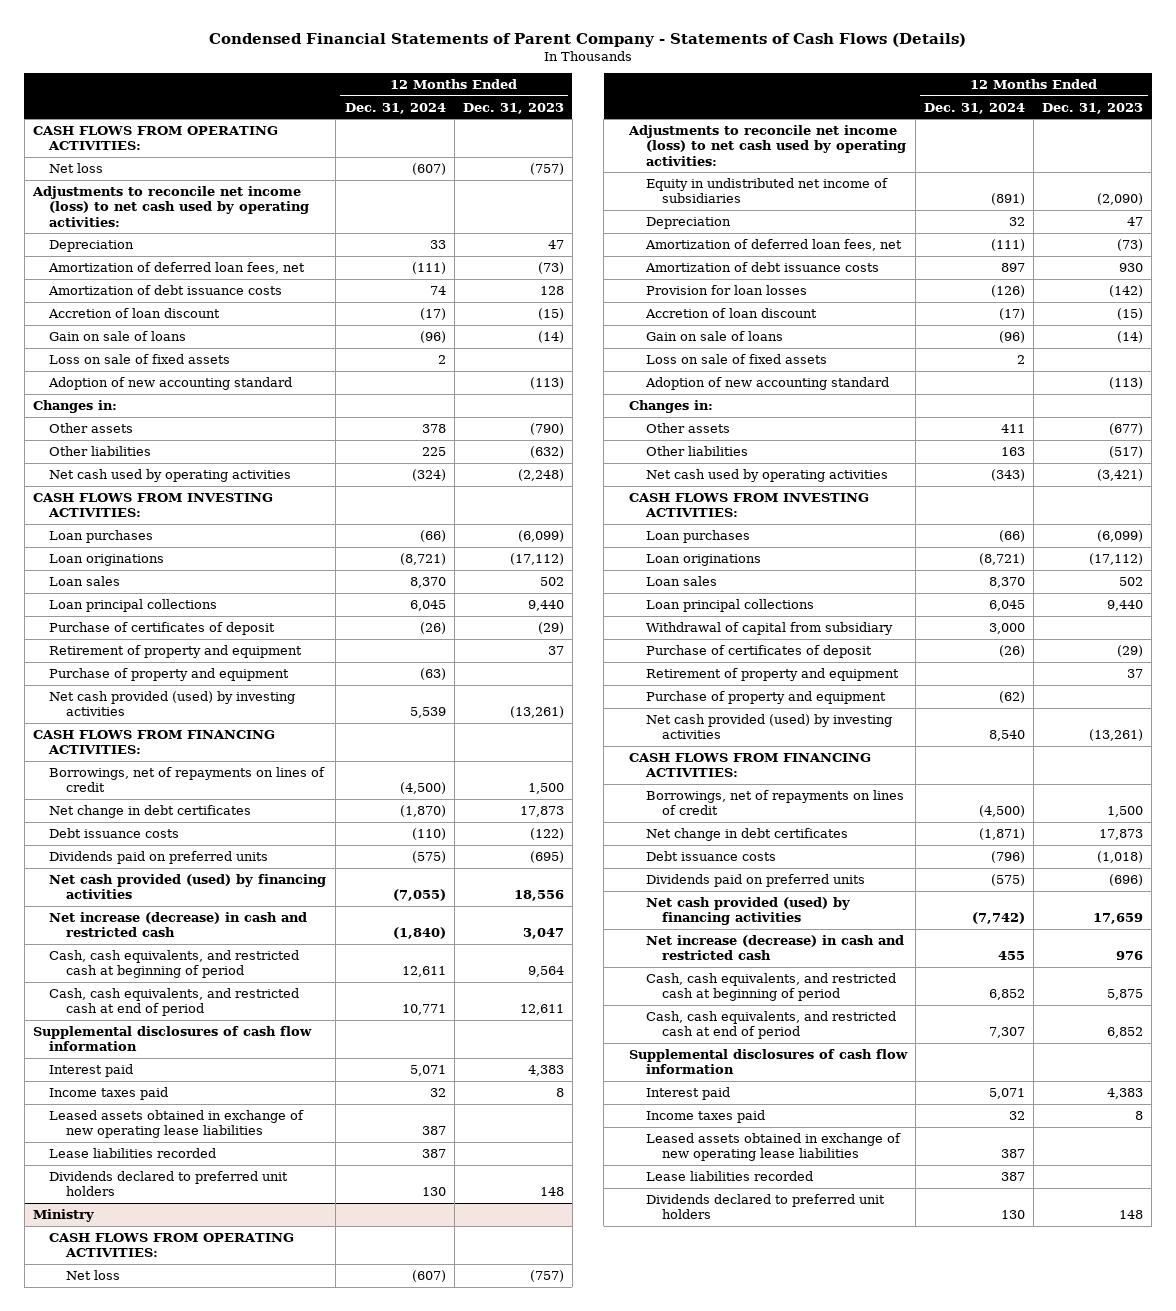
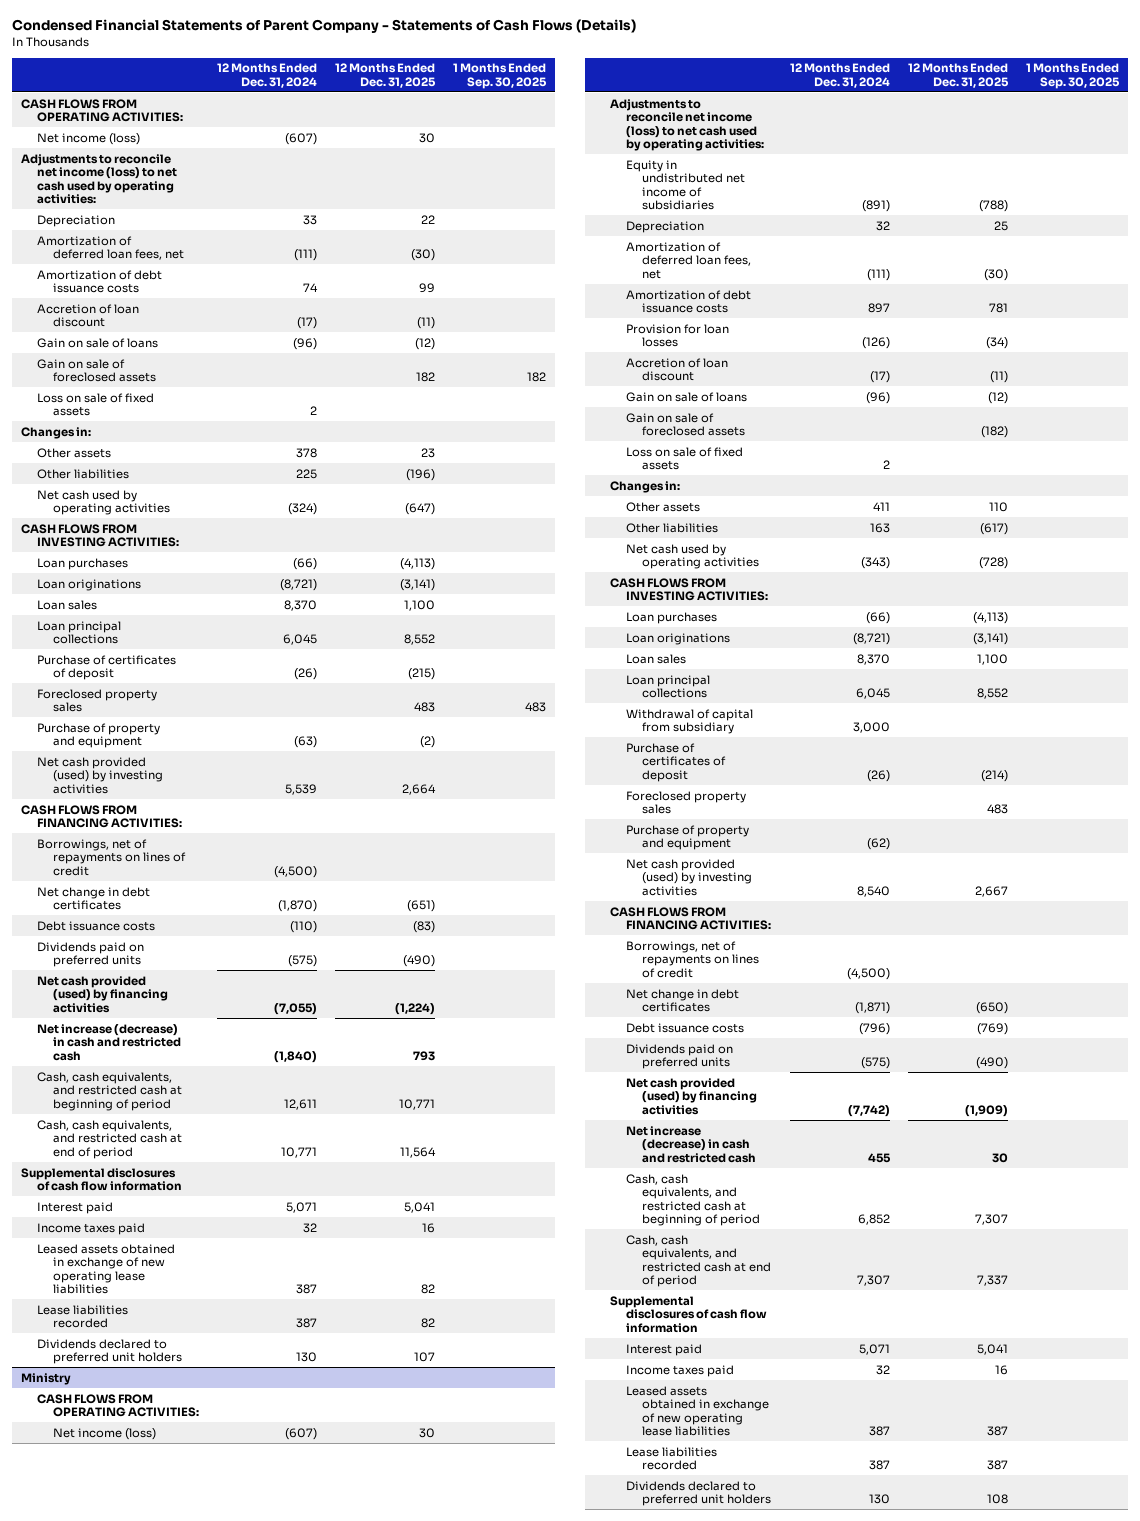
[462,102,564,114] Dec. 31, 2023 -> none
none -> [335,63,437,88] 12 Months Ended Dec. 31, 2025
none -> [453,63,548,89] 1 Months Ended Sep. 30, 2025
[49,162,104,173] Net loss -> [37,132,141,145] Net income (loss)
none -> [37,358,157,383] Gain on sale of foreclosed assets
[48,376,293,390] Adoption of new accounting standard -> none
[49,644,303,658] Retirement of property and equipment -> none
none -> [37,688,158,713] Foreclosed property sales
[66,1269,121,1280] Net loss -> [53,1427,157,1440] Net income (loss)
none -> [625,412,745,437] Gain on sale of foreclosed assets
[644,376,889,390] Adoption of new accounting standard -> none
[645,667,899,681] Retirement of property and equipment -> none
none -> [625,790,746,815] Foreclosed property sales

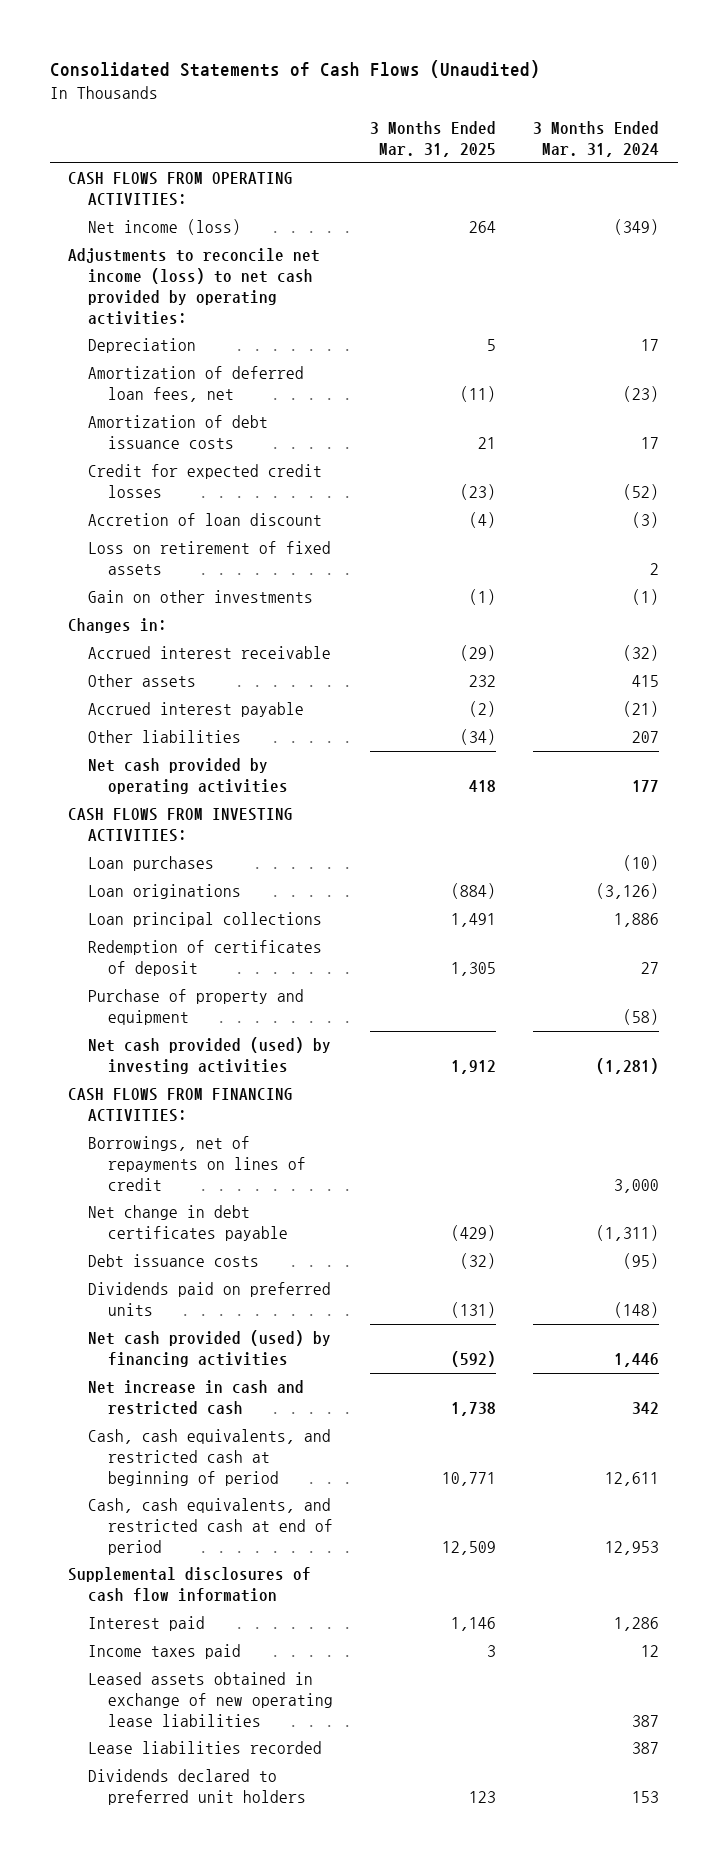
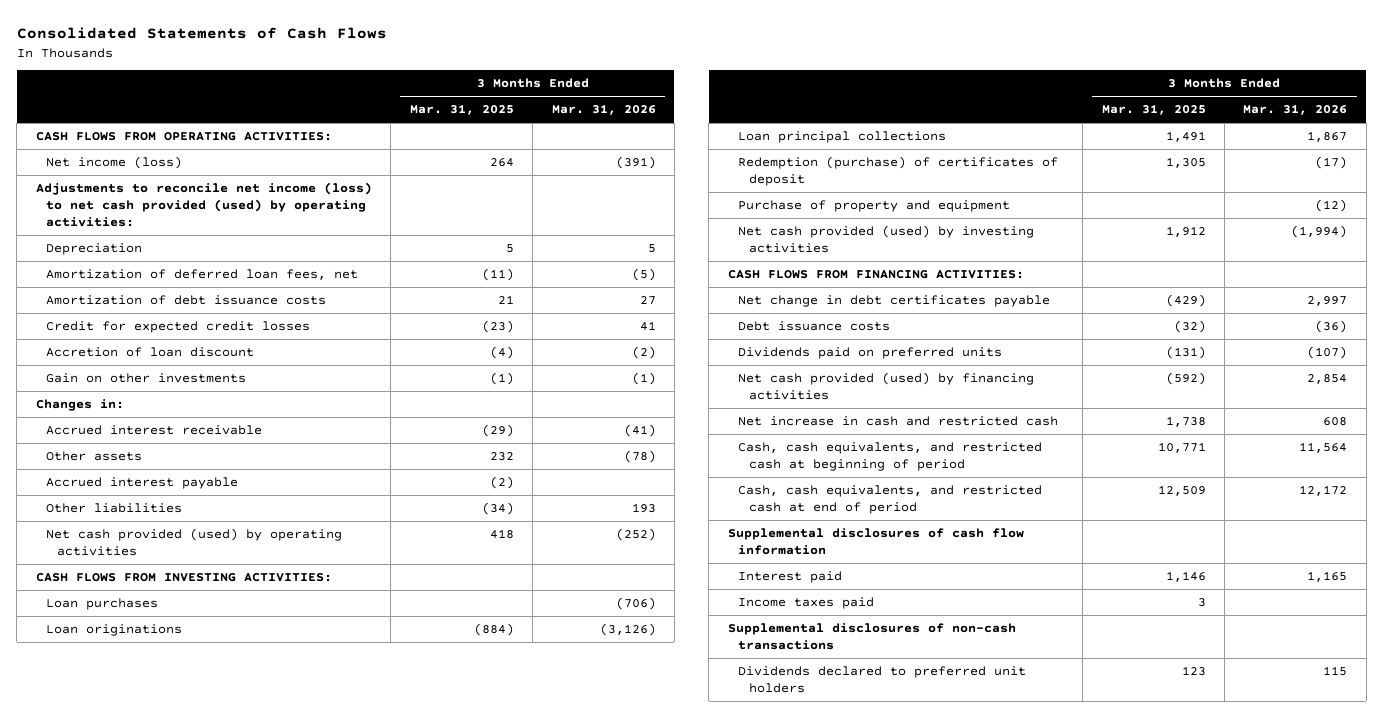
[49,60,540,79] Consolidated Statements of Cash Flows (Unaudited) -> [16,27,387,40] Consolidated Statements of Cash Flows
[533,121,660,157] 3 Months Ended Mar. 31, 2024 -> none
none -> [551,104,656,116] Mar. 31, 2026
[68,248,321,325] Adjustments to reconcile net income (loss) to net cash provided by operating activities: -> [35,181,372,228] Adjustments to reconcile net income (loss) to net cash provided (used) by operating activities:
[88,541,332,575] Loss on retirement of fixed assets -> none
[88,758,289,794] Net cash provided by operating activities -> [46,527,343,557] Net cash provided (used) by operating activities
[88,940,323,976] Redemption of certificates of deposit -> [738,155,1059,187] Redemption (purchase) of certificates of deposit
[88,1136,307,1191] Borrowings, net of repayments on lines of credit -> none
[88,1672,334,1727] Leased assets obtained in exchange of new operating lease liabilities -> none
[88,1741,323,1755] Lease liabilities recorded -> none
none -> [727,622,1016,651] Supplemental disclosures of non-cash transactions

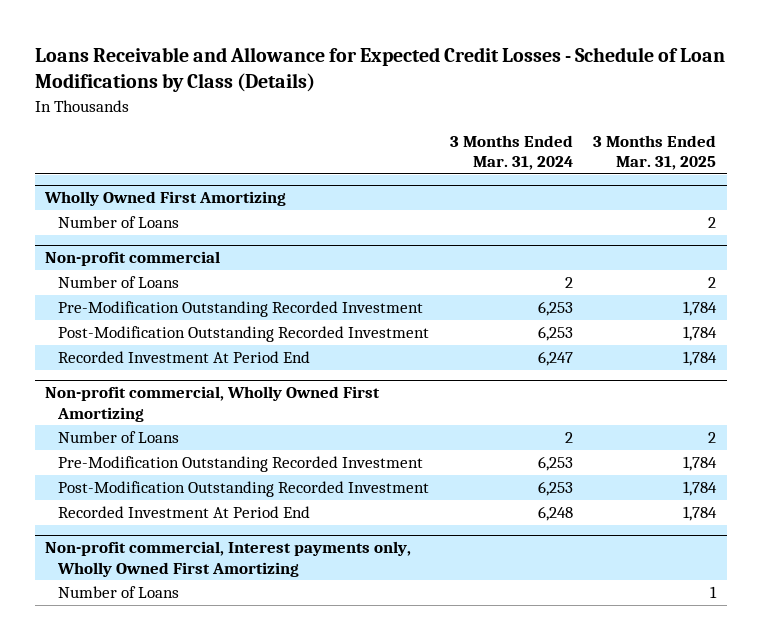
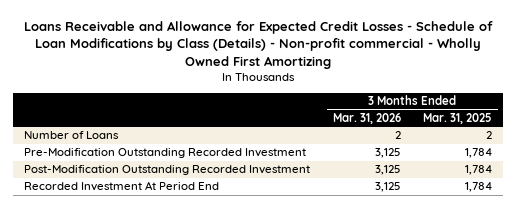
[34,46,725,93] Loans Receivable and Allowance for Expected Credit Losses - Schedule of Loan Modifications by Class (Details) -> [24,20,494,70] Loans Receivable and Allowance for Expected Credit Losses - Schedule of Loan Modifications by Class (Details) - Non-profit commercial - Wholly Owned First Amortizing
[449,135,573,171] 3 Months Ended Mar. 31, 2024 -> none
none -> [332,112,401,124] Mar. 31, 2026
[44,191,287,207] Wholly Owned First Amortizing -> none
[45,251,221,267] Non-profit commercial -> none
[58,276,180,289] Number of Loans -> none
[45,386,381,422] Non-profit commercial, Wholly Owned First Amortizing -> none
[58,431,180,444] Number of Loans -> none
[58,456,424,473] Pre-Modification Outstanding Recorded Investment -> none
[58,481,430,498] Post-Modification Outstanding Recorded Investment -> none
[58,506,311,519] Recorded Investment At Period End -> none
[45,541,412,577] Non-profit commercial, Interest payments only, Wholly Owned First Amortizing -> none
[58,586,180,599] Number of Loans -> none

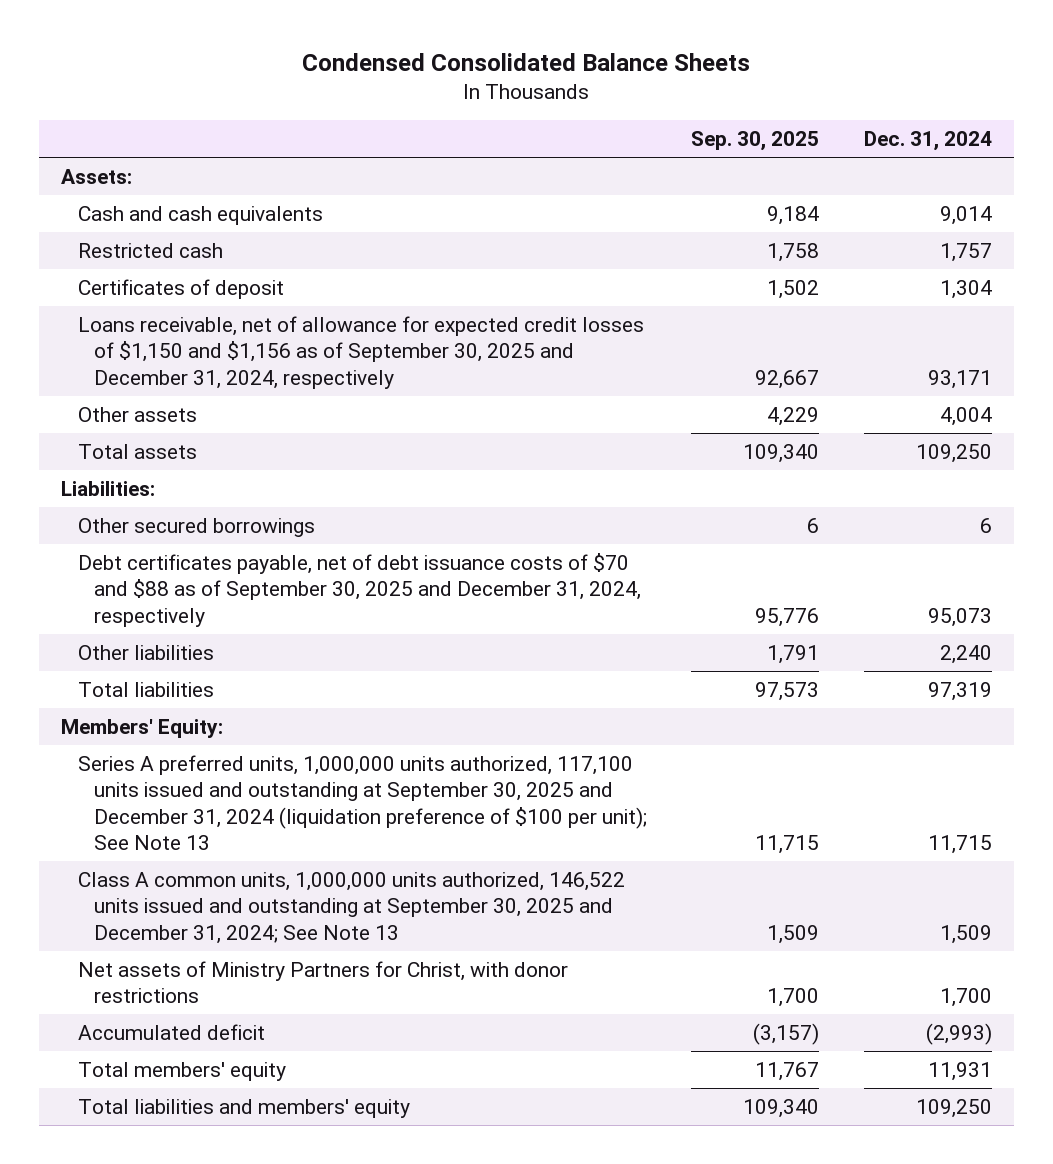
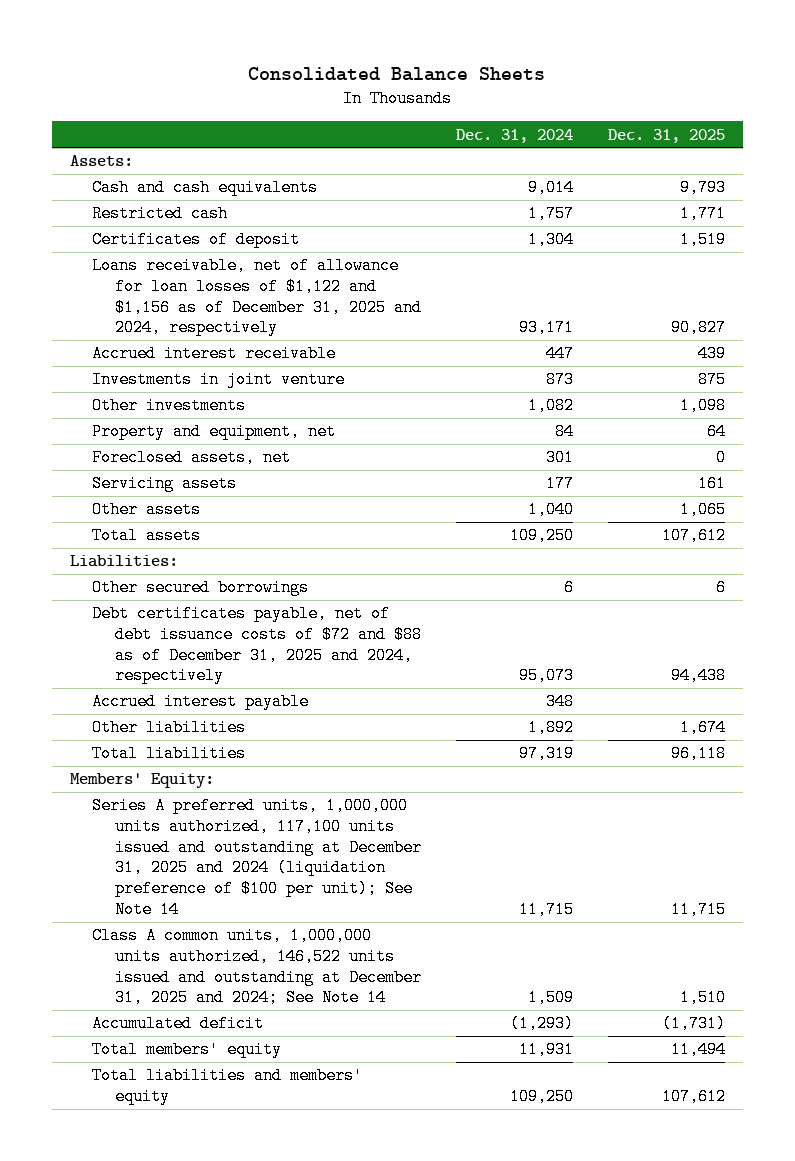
[302,53,751,72] Condensed Consolidated Balance Sheets -> [248,66,546,81] Consolidated Balance Sheets
[691,131,820,152] Sep. 30, 2025 -> none
none -> [608,128,726,143] Dec. 31, 2025
[77,315,644,389] Loans receivable, net of allowance for expected credit losses of $1,150 and $1,156 as of September 30, 2025 and December 31, 2024, respectively -> [92,257,422,337] Loans receivable, net of allowance for loan losses of $1,122 and $1,156 as of December 31, 2025 and 2024, respectively
none -> [92,345,337,363] Accrued interest receivable
none -> [92,371,346,389] Investments in joint venture
none -> [92,397,247,415] Other investments
none -> [92,423,337,441] Property and equipment, net
none -> [92,449,292,467] Foreclosed assets, net
none -> [92,475,238,493] Servicing assets
[939,406,992,426] 4,004 -> [527,501,574,519] 1,040
[77,552,642,627] Debt certificates payable, net of debt issuance costs of $70 and $88 as of September 30, 2025 and December 31, 2024, respectively -> [92,605,422,685] Debt certificates payable, net of debt issuance costs of $72 and $88 as of December 31, 2025 and 2024, respectively
none -> [92,693,310,711] Accrued interest payable
[939,644,992,664] 2,240 -> [527,719,574,737] 1,892
[77,960,568,1004] Net assets of Ministry Partners for Christ, with donor restrictions -> none
[77,754,648,850] Series A preferred units, 1,000,000 units authorized, 117,100 units issued and outstanding at September 30, 2025 and December 31, 2024 (liquidation preference of $100 per unit); See Note 13 -> [92,797,422,918] Series A preferred units, 1,000,000 units authorized, 117,100 units issued and outstanding at December 31, 2025 and 2024 (liquidation preference of $100 per unit); See Note 14
[77,871,625,944] Class A common units, 1,000,000 units authorized, 146,522 units issued and outstanding at September 30, 2025 and December 31, 2024; See Note 13 -> [92,927,422,1007] Class A common units, 1,000,000 units authorized, 146,522 units issued and outstanding at December 31, 2025 and 2024; See Note 14
[925,1022,992,1045] (2,993) -> [509,1015,574,1033] (1,293)

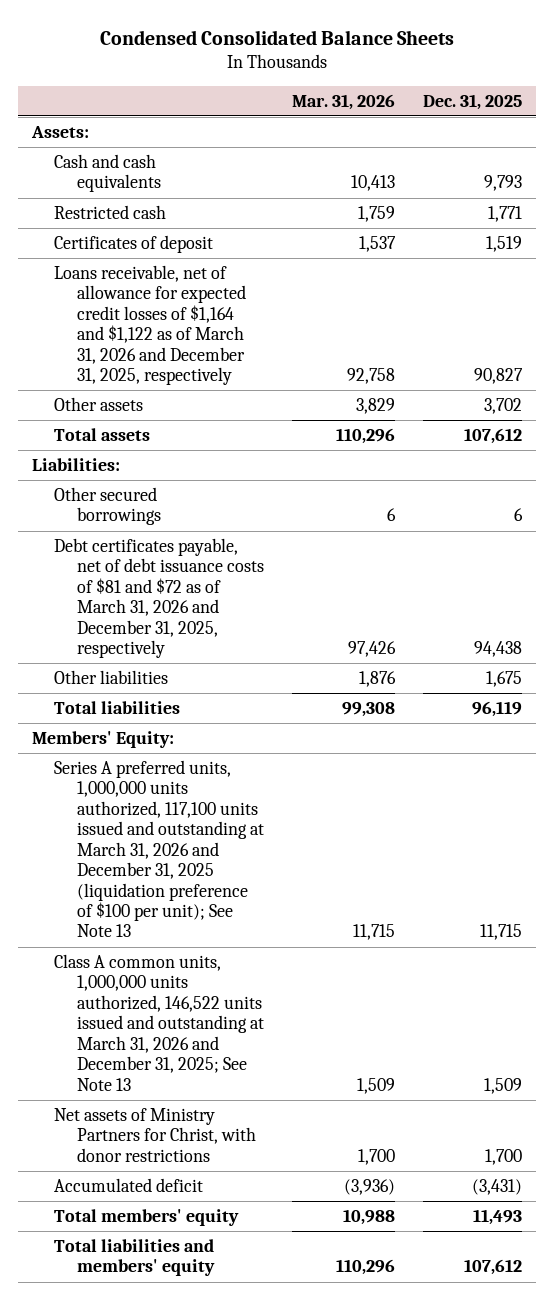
[248,66,546,81] Consolidated Balance Sheets -> [100,29,455,45] Condensed Consolidated Balance Sheets
[455,128,573,143] Dec. 31, 2024 -> none
none -> [291,93,395,110] Mar. 31, 2026
[92,345,337,363] Accrued interest receivable -> none
[92,371,346,389] Investments in joint venture -> none
[92,397,247,415] Other investments -> none
[92,423,337,441] Property and equipment, net -> none
[92,449,292,467] Foreclosed assets, net -> none
[92,475,238,493] Servicing assets -> none
[92,257,422,337] Loans receivable, net of allowance for loan losses of $1,122 and $1,156 as of December 31, 2025 and 2024, respectively -> [54,264,246,386] Loans receivable, net of allowance for expected credit losses of $1,164 and $1,122 as of March 31, 2026 and December 31, 2025, respectively
[680,501,727,519] 1,065 -> [484,397,523,414] 3,702
[92,693,310,711] Accrued interest payable -> none
[92,605,422,685] Debt certificates payable, net of debt issuance costs of $72 and $88 as of December 31, 2025 and 2024, respectively -> [54,537,264,659] Debt certificates payable, net of debt issuance costs of $81 and $72 as of March 31, 2026 and December 31, 2025, respectively
[680,719,727,737] 1,674 -> [486,670,523,687] 1,675
[671,745,727,763] 96,118 -> [472,700,523,717] 96,119
[92,797,422,918] Series A preferred units, 1,000,000 units authorized, 117,100 units issued and outstanding at December 31, 2025 and 2024 (liquidation preference of $100 per unit); See Note 14 -> [54,759,264,938] Series A preferred units, 1,000,000 units authorized, 117,100 units issued and outstanding at March 31, 2026 and December 31, 2025 (liquidation preference of $100 per unit); See Note 13
[92,927,422,1007] Class A common units, 1,000,000 units authorized, 146,522 units issued and outstanding at December 31, 2025 and 2024; See Note 14 -> [54,953,264,1091] Class A common units, 1,000,000 units authorized, 146,522 units issued and outstanding at March 31, 2026 and December 31, 2025; See Note 13
[680,989,727,1007] 1,510 -> [484,1077,523,1094] 1,509
none -> [54,1107,256,1162] Net assets of Ministry Partners for Christ, with donor restrictions
[662,1015,727,1033] (1,731) -> [472,1178,523,1195] (3,431)
[671,1041,727,1059] 11,494 -> [473,1208,523,1225] 11,493

